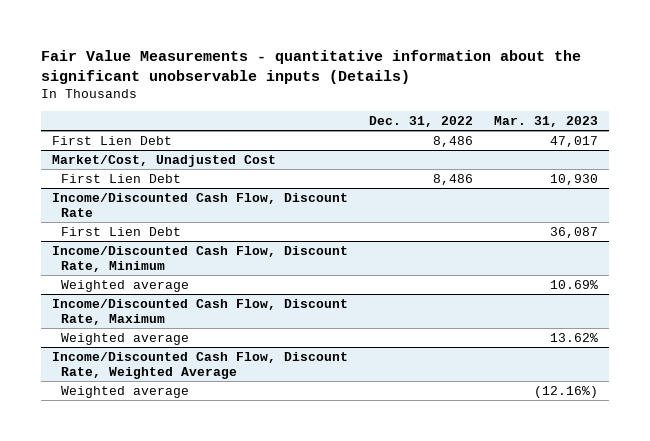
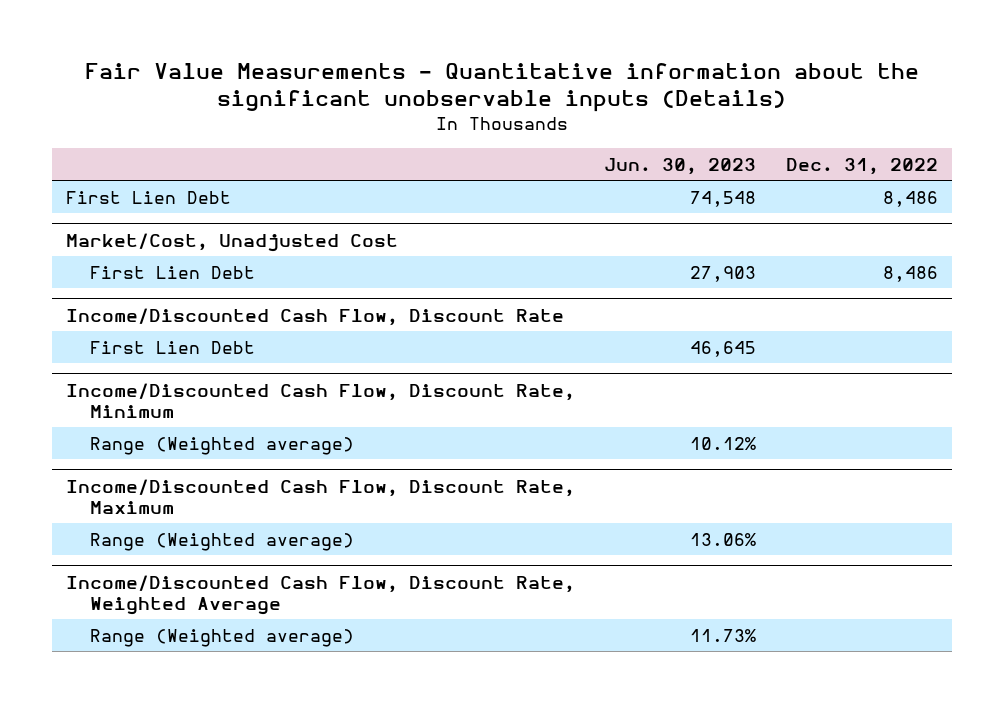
[40,49,581,84] Fair Value Measurements - quantitative information about the significant unobservable inputs (Details) -> [84,62,919,113] Fair Value Measurements - Quantitative information about the significant unobservable inputs (Details)
[494,116,599,128] Mar. 31, 2023 -> none
none -> [604,157,757,175] Jun. 30, 2023
[61,279,190,292] Weighted average -> [90,436,355,455] Range (Weighted average)
[61,332,190,345] Weighted average -> [90,532,355,551] Range (Weighted average)
[61,385,190,398] Weighted average -> [90,628,355,647] Range (Weighted average)

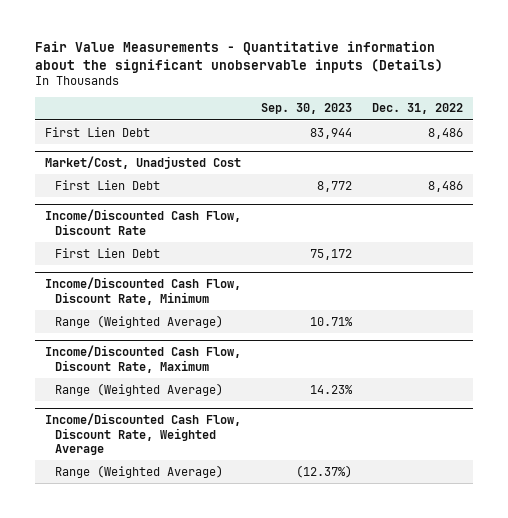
[604,157,757,175] Jun. 30, 2023 -> none
none -> [260,103,352,115] Sep. 30, 2023
[90,436,355,455] Range (Weighted average) -> [55,314,224,328] Range (Weighted Average)
[90,532,355,551] Range (Weighted average) -> [55,382,224,396] Range (Weighted Average)
[90,628,355,647] Range (Weighted average) -> [55,464,224,478] Range (Weighted Average)

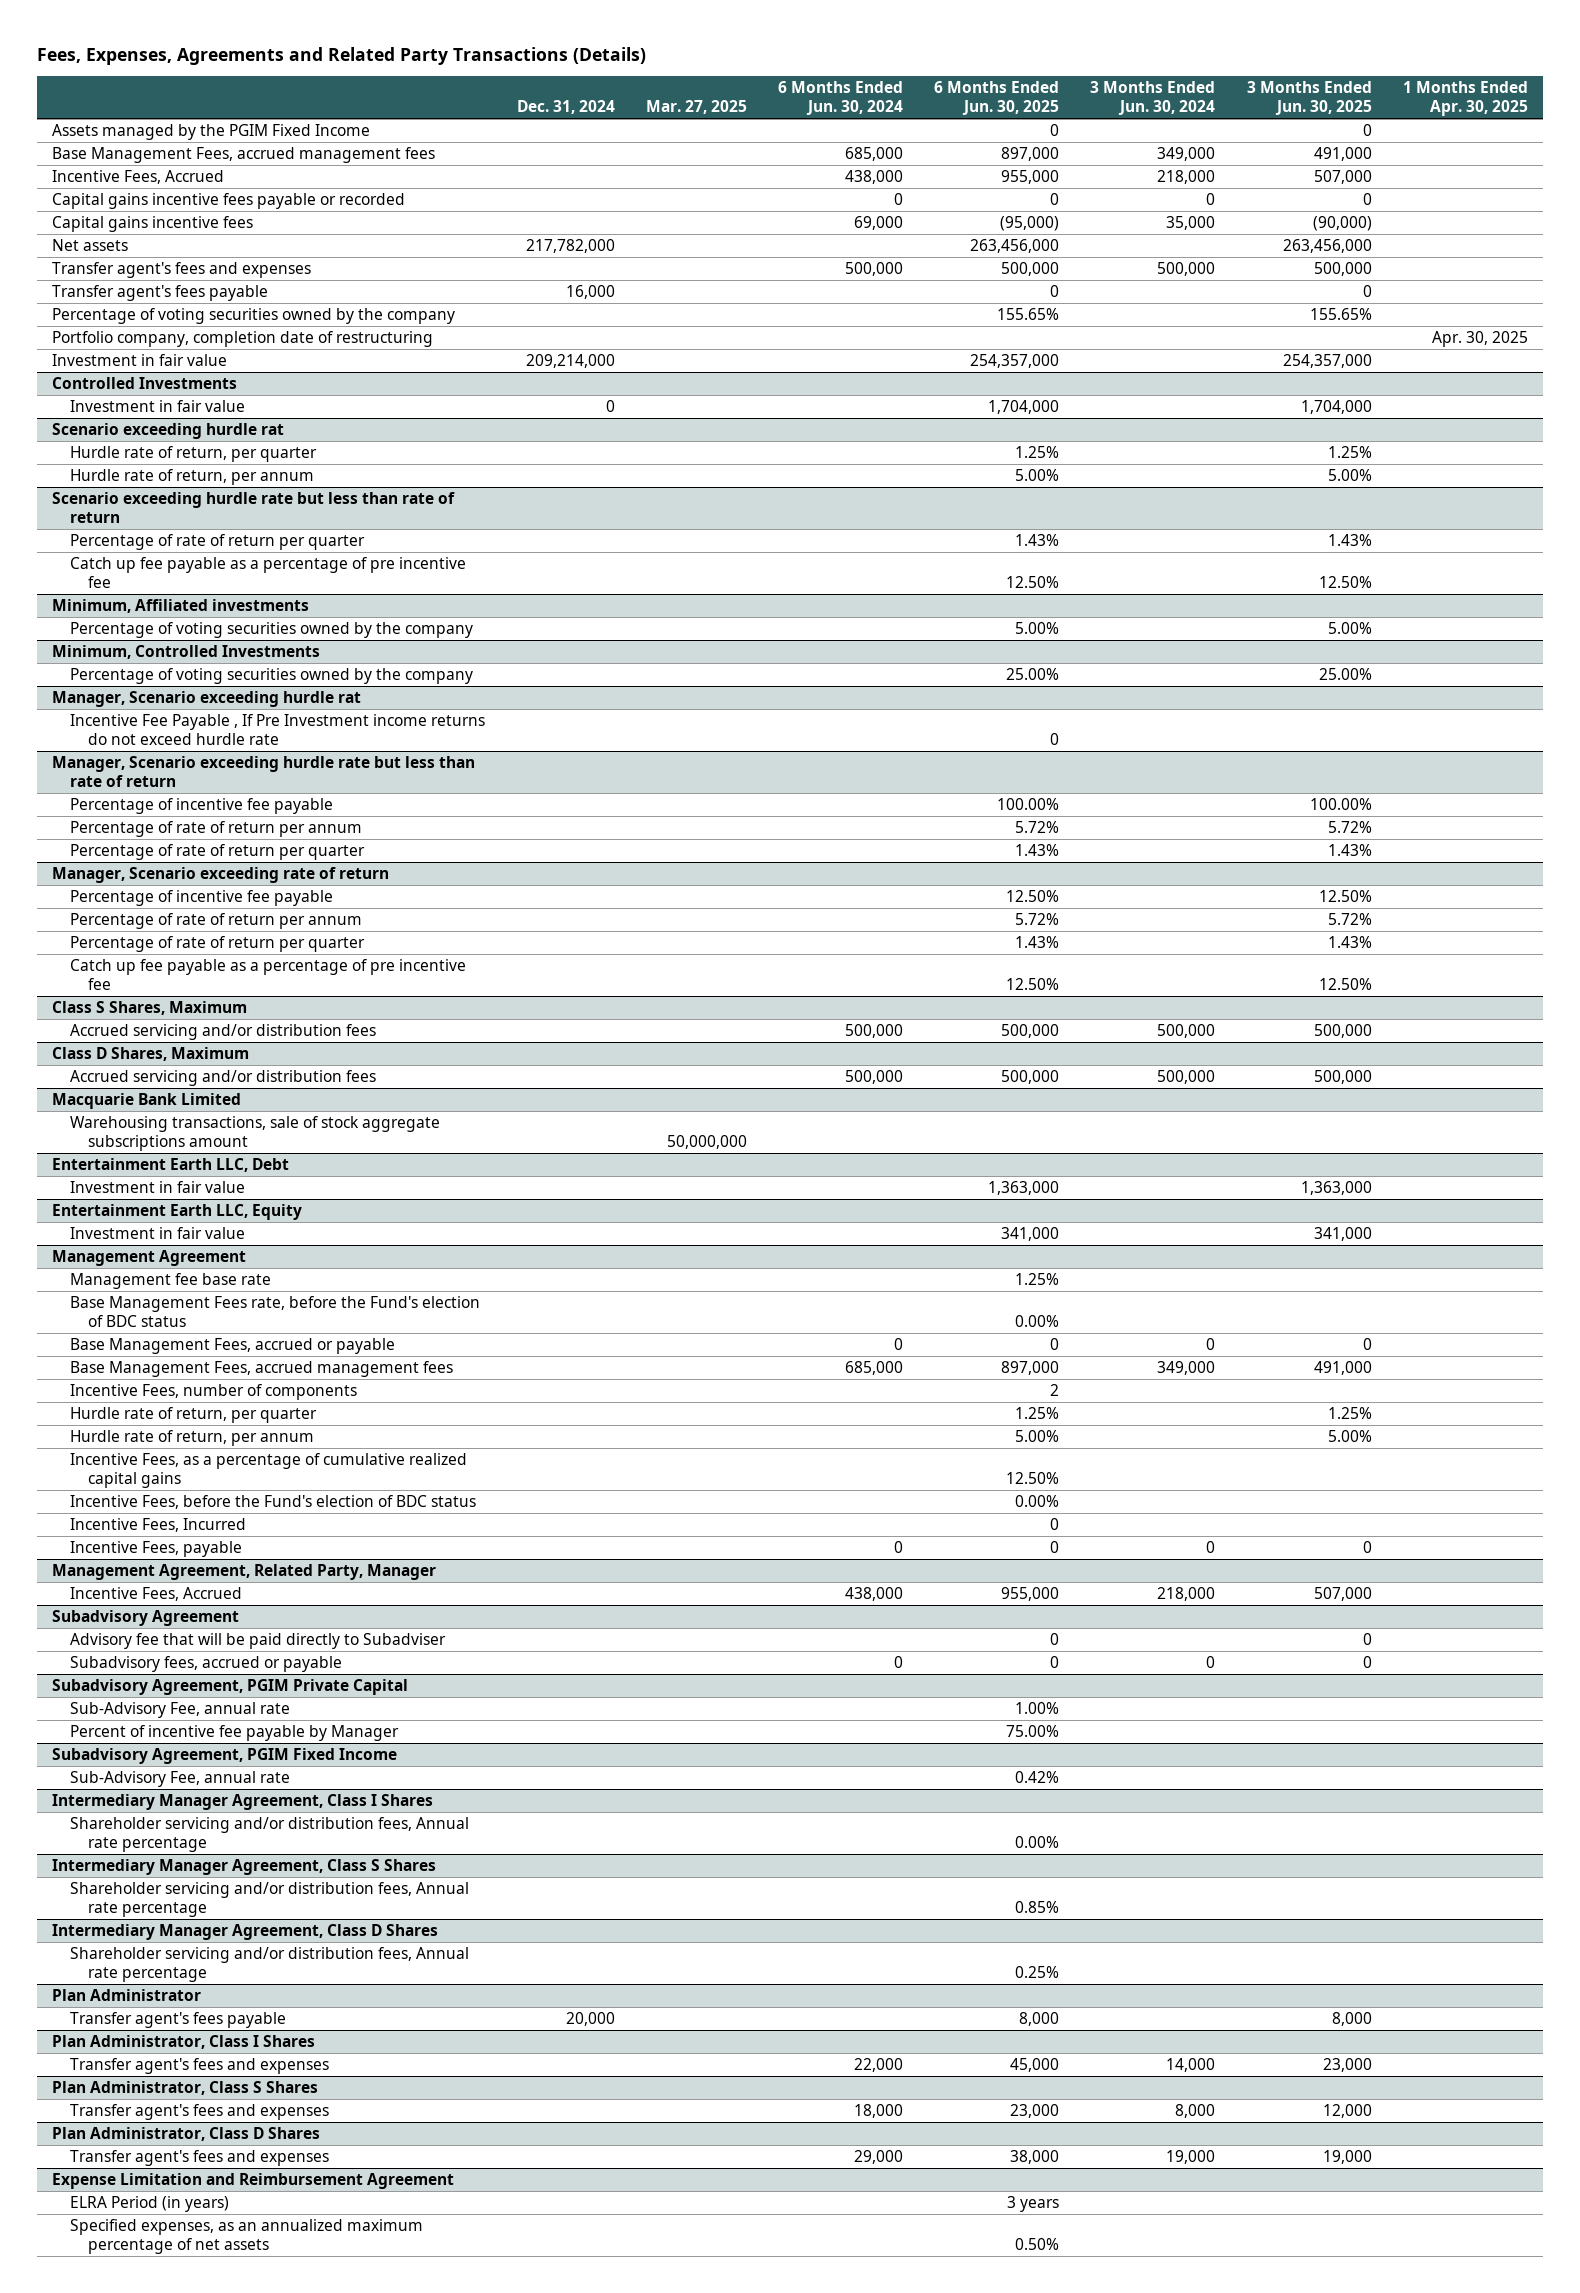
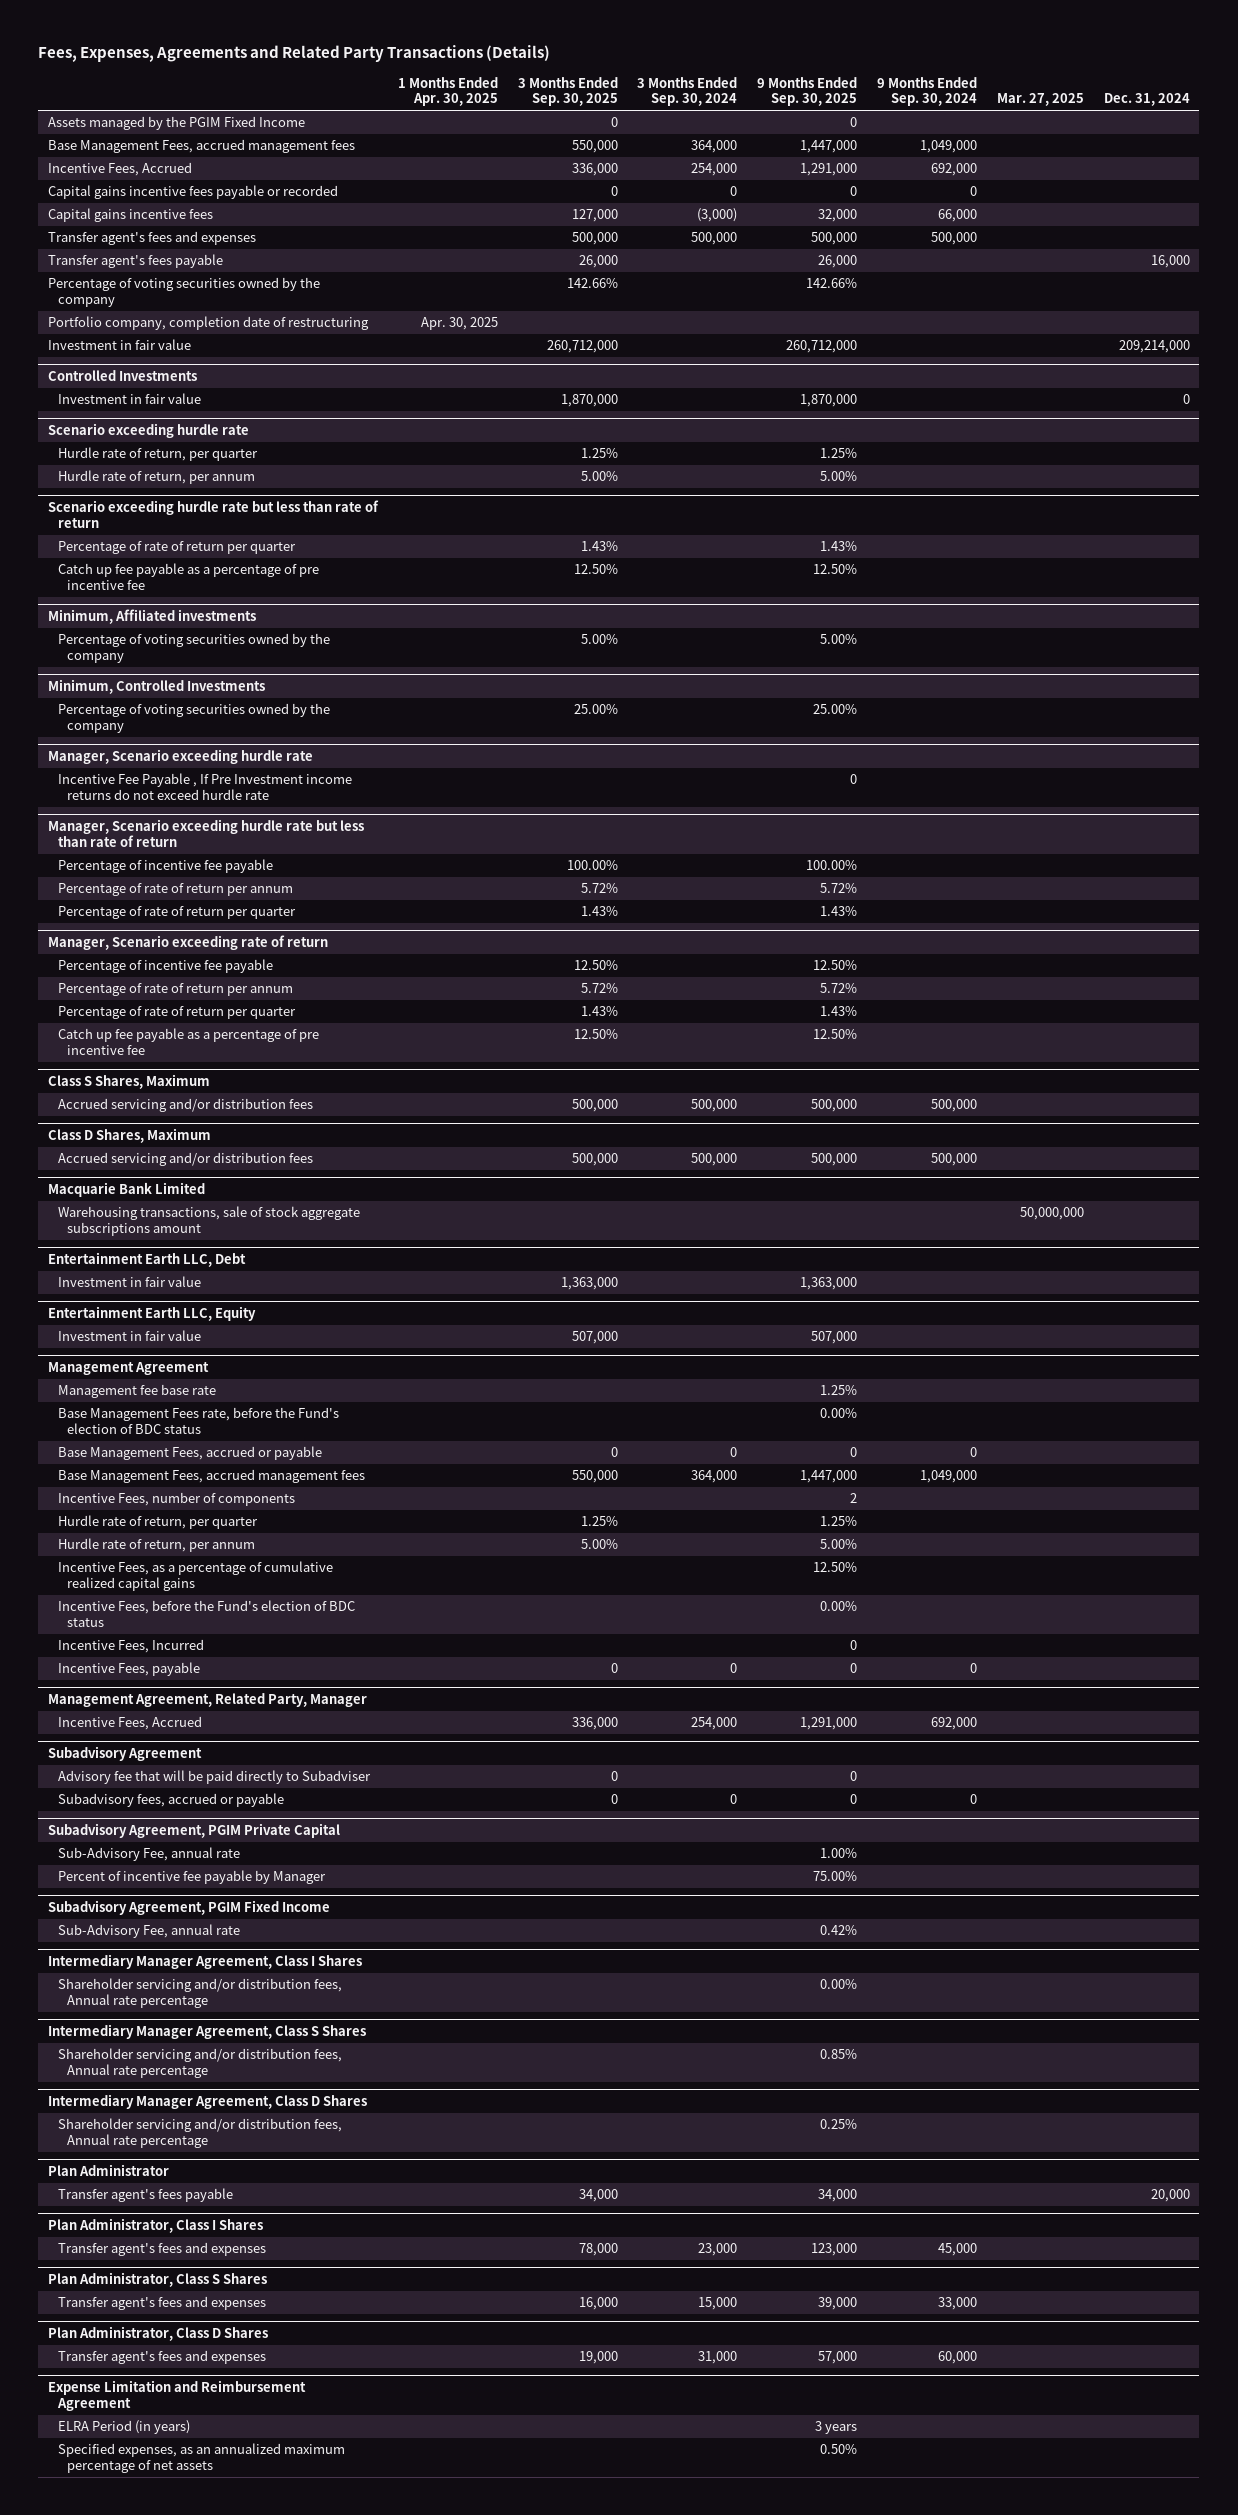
[777,81,903,116] 6 Months Ended Jun. 30, 2024 -> none
[934,81,1060,116] 6 Months Ended Jun. 30, 2025 -> none
[1090,81,1216,116] 3 Months Ended Jun. 30, 2024 -> none
[1246,81,1372,116] 3 Months Ended Jun. 30, 2025 -> none
none -> [517,76,618,107] 3 Months Ended Sep. 30, 2025
none -> [637,76,738,107] 3 Months Ended Sep. 30, 2024
none -> [757,76,858,107] 9 Months Ended Sep. 30, 2025
none -> [876,76,977,107] 9 Months Ended Sep. 30, 2024
[52,239,129,252] Net assets -> none
[52,423,285,440] Scenario exceeding hurdle rat -> [48,423,250,439] Scenario exceeding hurdle rate
[52,691,362,708] Manager, Scenario exceeding hurdle rat -> [48,749,314,765] Manager, Scenario exceeding hurdle rate

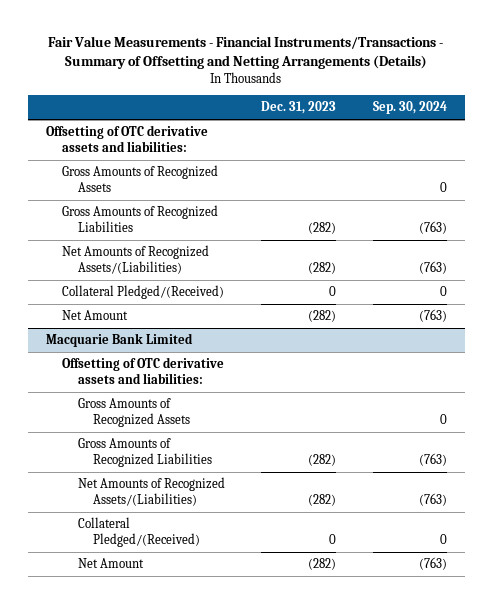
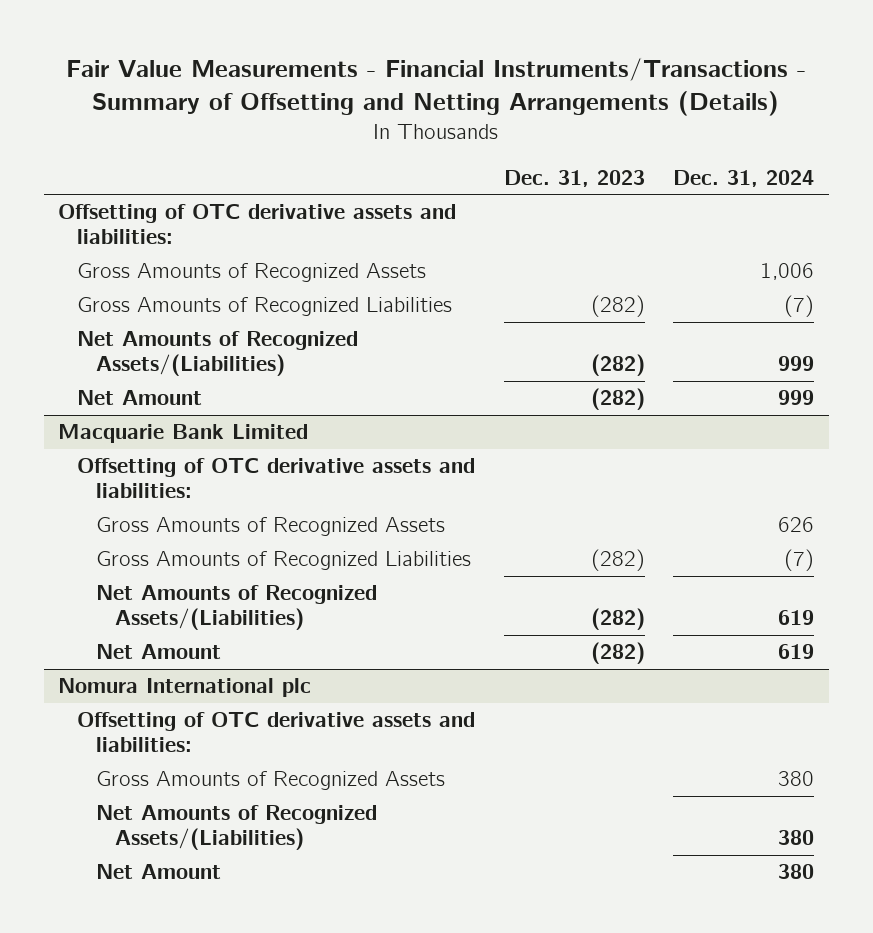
[372,101,447,115] Sep. 30, 2024 -> none
none -> [673,169,815,187] Dec. 31, 2024
[61,285,224,300] Collateral Pledged/(Received) -> none
[77,517,201,547] Collateral Pledged/(Received) -> none
none -> [58,678,312,698] Nomura International plc
none -> [77,712,476,753] Offsetting of OTC derivative assets and liabilities:
none -> [95,771,445,791] Gross Amounts of Recognized Assets
none -> [95,805,377,851] Net Amounts of Recognized Assets/(Liabilities)
none -> [95,864,221,880] Net Amount

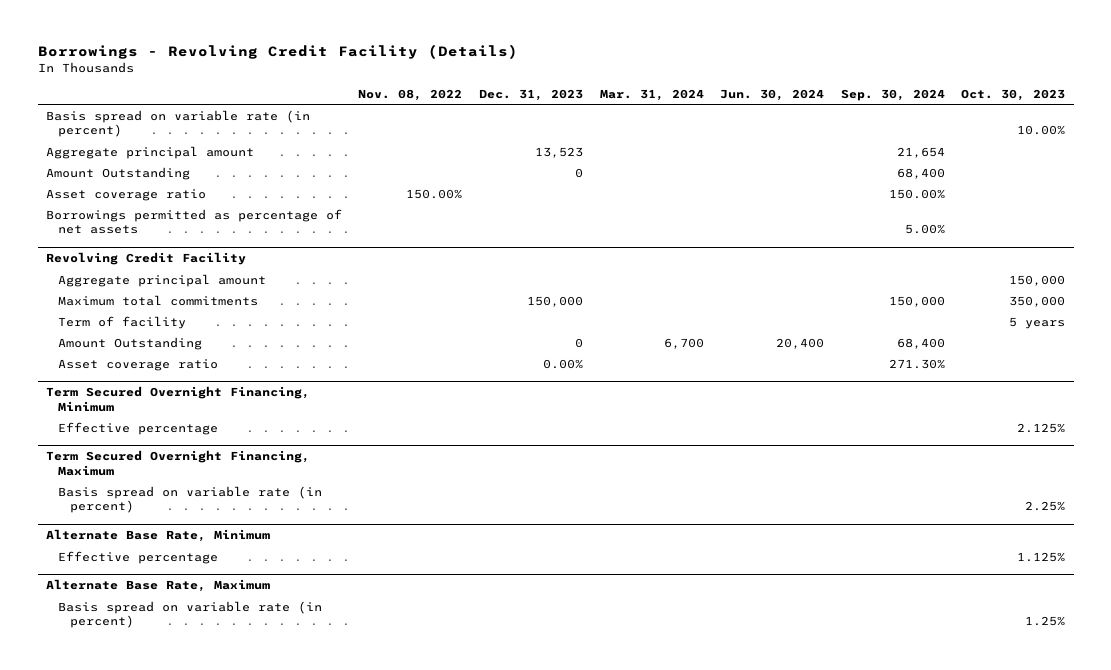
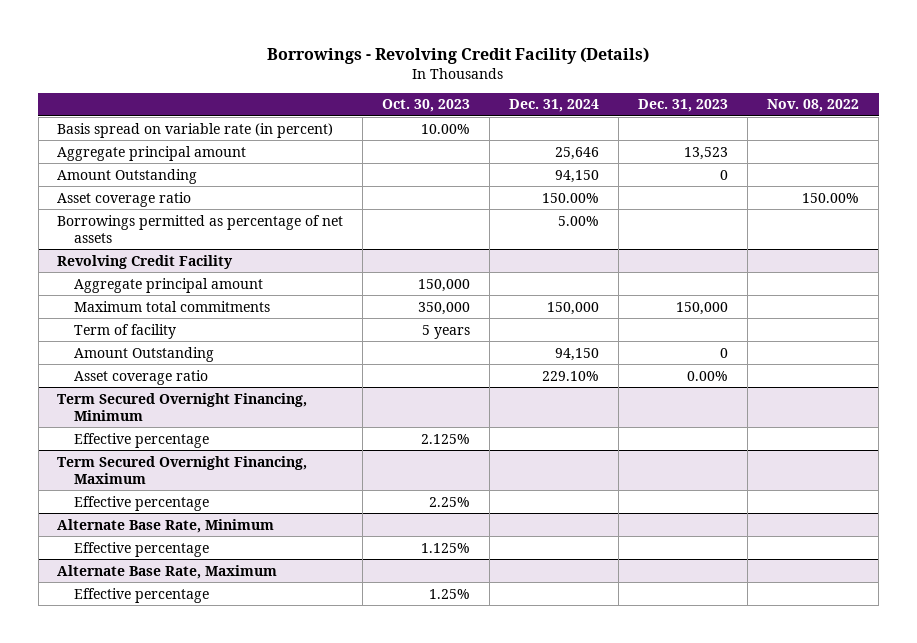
[599,88,704,101] Mar. 31, 2024 -> none
[720,88,825,101] Jun. 30, 2024 -> none
[840,88,945,101] Sep. 30, 2024 -> none
none -> [509,99,600,113] Dec. 31, 2024
[58,485,323,514] Basis spread on variable rate (in percent) -> [74,495,210,511] Effective percentage
[58,600,323,629] Basis spread on variable rate (in percent) -> [74,587,210,603] Effective percentage

